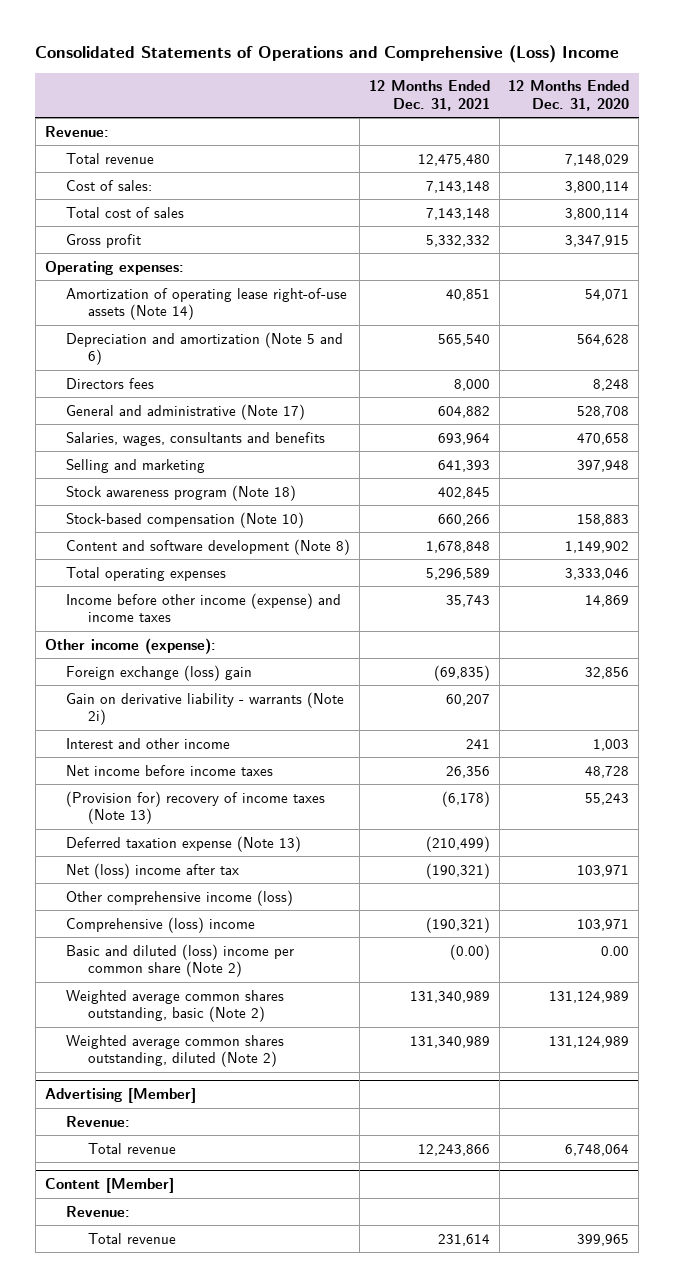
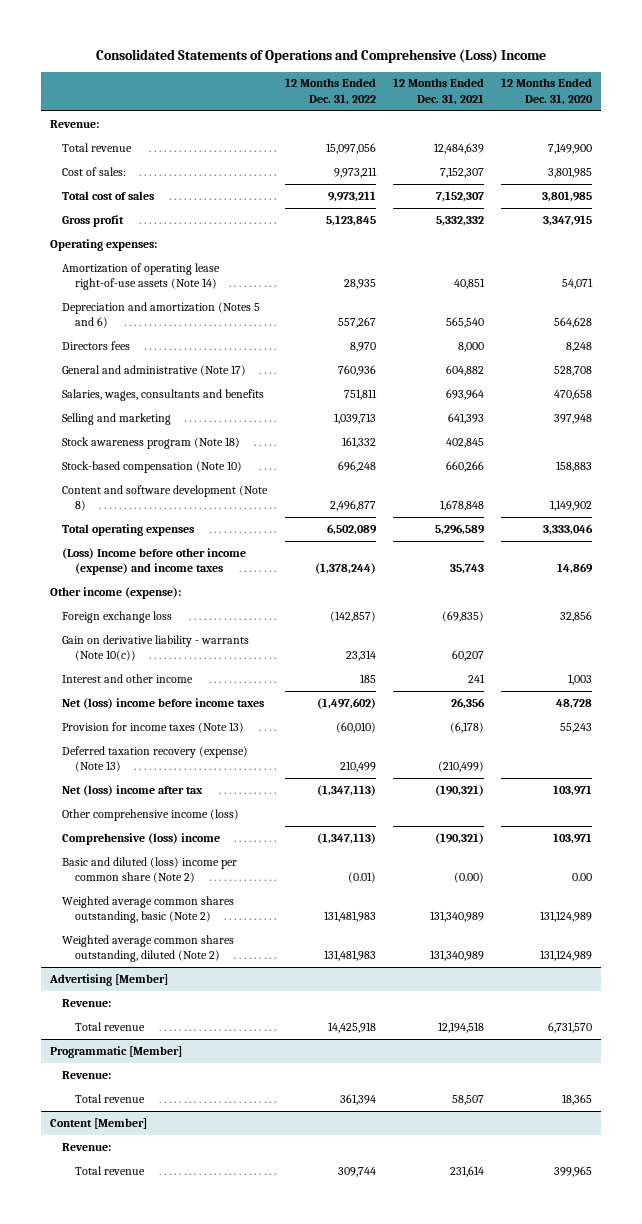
none -> [284,78,376,105] 12 Months Ended Dec. 31, 2022
[417,153,490,166] 12,475,480 -> [434,142,485,154] 12,484,639
[565,153,630,166] 7,148,029 -> [548,142,593,154] 7,149,900
[425,180,490,193] 7,143,148 -> [440,166,485,178] 7,152,307
[565,180,630,193] 3,800,114 -> [548,166,593,178] 3,801,985
[425,207,490,220] 7,143,148 -> [436,190,485,202] 7,152,307
[565,207,630,220] 3,800,114 -> [542,190,593,202] 3,801,985
[66,331,344,366] Depreciation and amortization (Note 5 and 6) -> [62,301,261,329] Depreciation and amortization (Notes 5 and 6)
[66,592,342,623] Income before other income (expense) and income taxes -> [62,547,247,576] (Loss) Income before other income (expense) and income taxes
[66,664,253,681] Foreign exchange (loss) gain -> [62,610,173,623] Foreign exchange loss
[66,691,345,726] Gain on derivative liability - warrants (Note 2i) -> [62,634,250,662] Gain on derivative liability - warrants (Note 10(c))
[66,764,274,776] Net income before income taxes -> [62,697,265,709] Net (loss) income before income taxes
[66,790,326,825] (Provision for) recovery of income taxes (Note 13) -> [62,721,245,733] Provision for income taxes (Note 13)
[66,835,302,852] Deferred taxation expense (Note 13) -> [62,745,249,773] Deferred taxation recovery (expense) (Note 13)
[417,1143,490,1156] 12,243,866 -> [438,1021,485,1033] 12,194,518
[565,1143,630,1156] 6,748,064 -> [548,1021,593,1033] 6,731,570
none -> [49,1045,182,1058] Programmatic [Member]
none -> [62,1070,112,1079] Revenue:
none -> [75,1093,146,1103] Total revenue

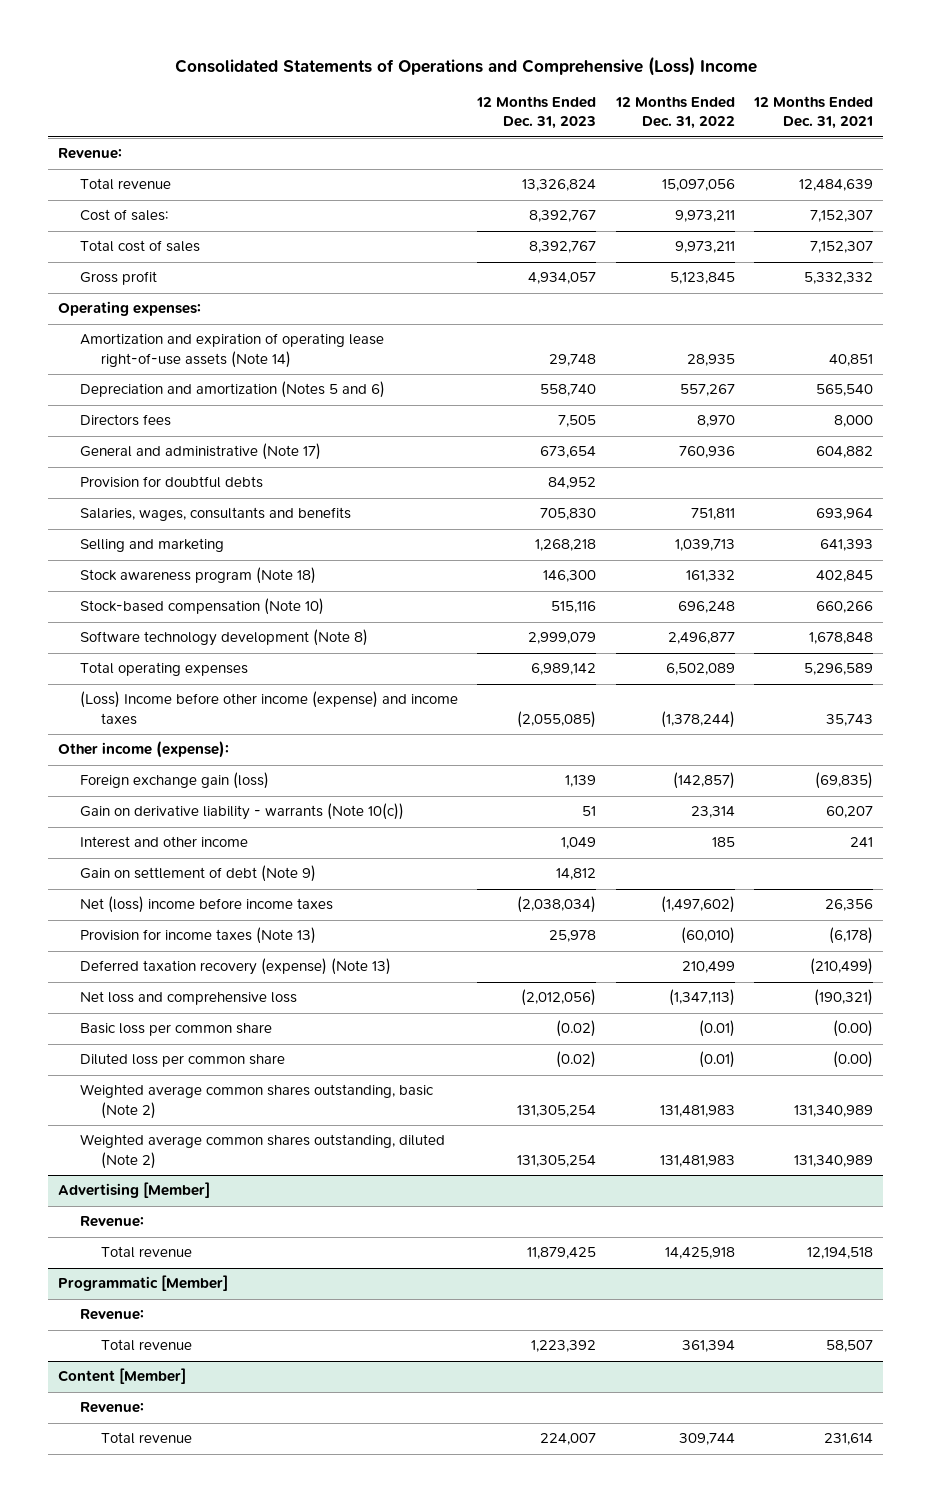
[501,78,594,105] 12 Months Ended Dec. 31, 2020 -> none
none -> [476,95,597,130] 12 Months Ended Dec. 31, 2023
[62,262,221,291] Amortization of operating lease right-of-use assets (Note 14) -> [79,333,384,368] Amortization and expiration of operating lease right-of-use assets (Note 14)
none -> [79,476,263,489] Provision for doubtful debts
[62,484,269,512] Content and software development (Note 8) -> [79,629,368,647] Software technology development (Note 8)
[62,610,173,623] Foreign exchange loss -> [79,772,269,790] Foreign exchange gain (loss)
none -> [79,865,316,883] Gain on settlement of debt (Note 9)
[62,808,240,821] Other comprehensive income (loss) -> none
[62,832,221,845] Comprehensive (loss) income -> none
[62,784,204,796] Net (loss) income after tax -> [79,991,297,1006] Net loss and comprehensive loss
[62,856,238,884] Basic and diluted (loss) income per common share (Note 2) -> [79,1023,272,1037] Basic loss per common share
none -> [79,1053,285,1068] Diluted loss per common share

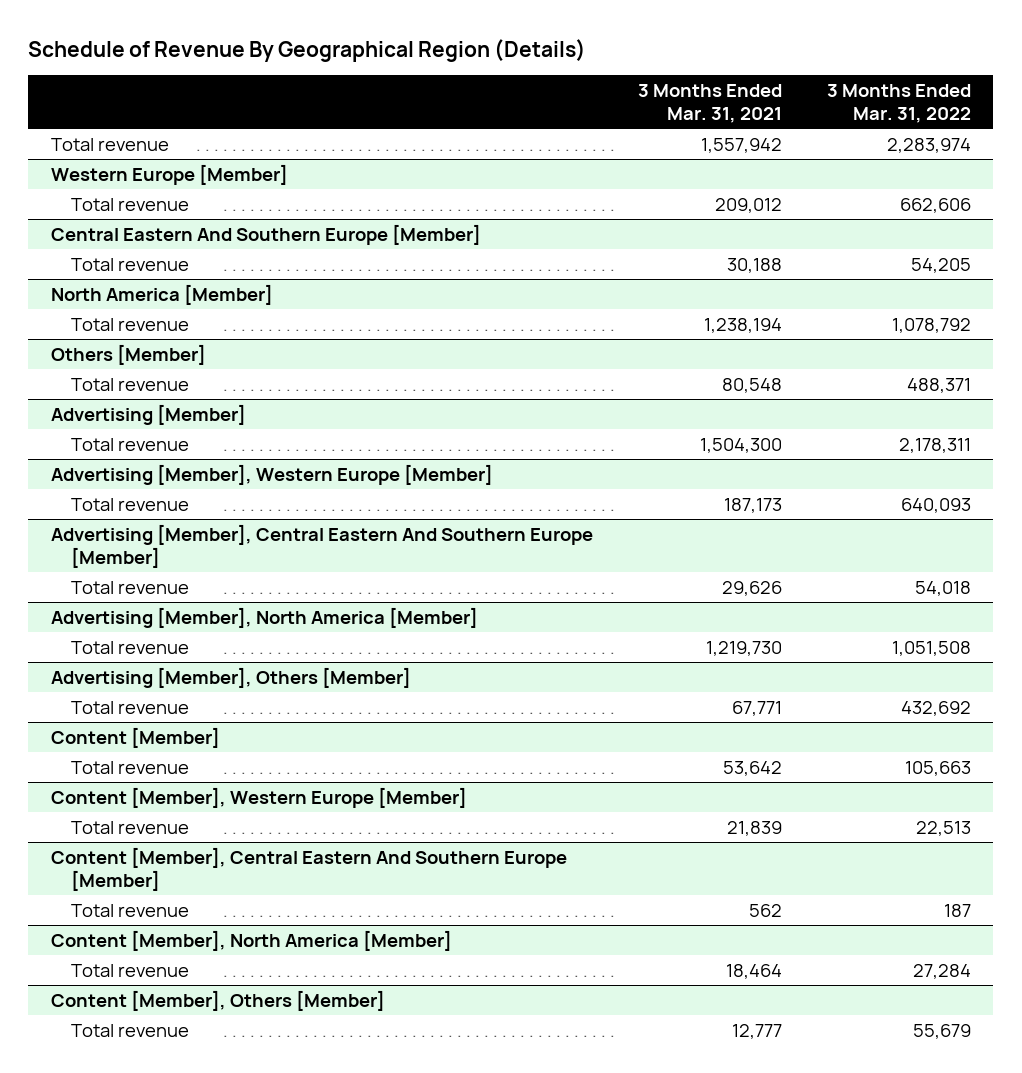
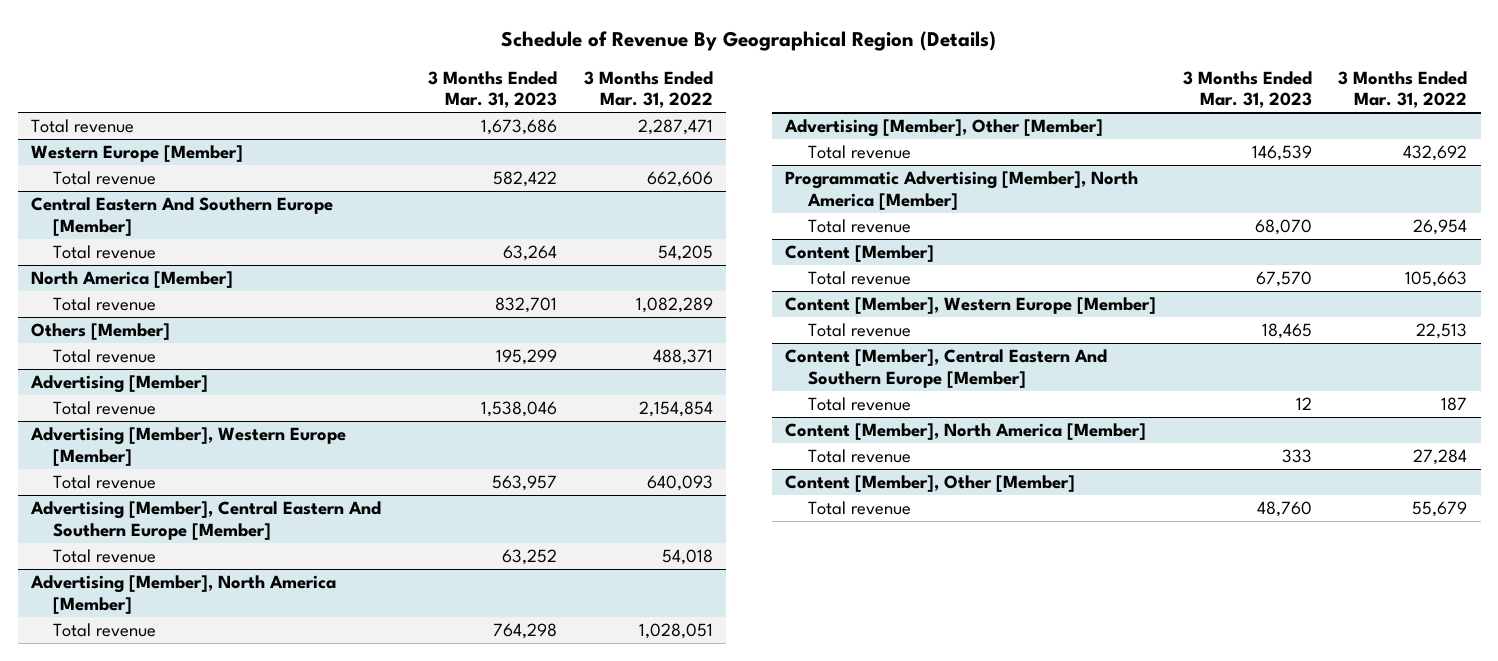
[637,83,782,124] 3 Months Ended Mar. 31, 2021 -> none
none -> [428,70,558,109] 3 Months Ended Mar. 31, 2023
[886,137,971,153] 2,283,974 -> [637,119,713,136] 2,287,471
[891,317,971,333] 1,078,792 -> [635,297,713,314] 1,082,289
[898,437,971,453] 2,178,311 -> [638,401,713,418] 2,154,854
[891,640,971,656] 1,051,508 -> [638,623,713,640] 1,028,051
[50,666,411,688] Advertising [Member], Others [Member] -> [784,119,1104,138] Advertising [Member], Other [Member]
none -> [785,171,1139,210] Programmatic Advertising [Member], North America [Member]
none -> [807,219,911,234] Total revenue
[50,989,385,1011] Content [Member], Others [Member] -> [785,475,1076,493] Content [Member], Other [Member]

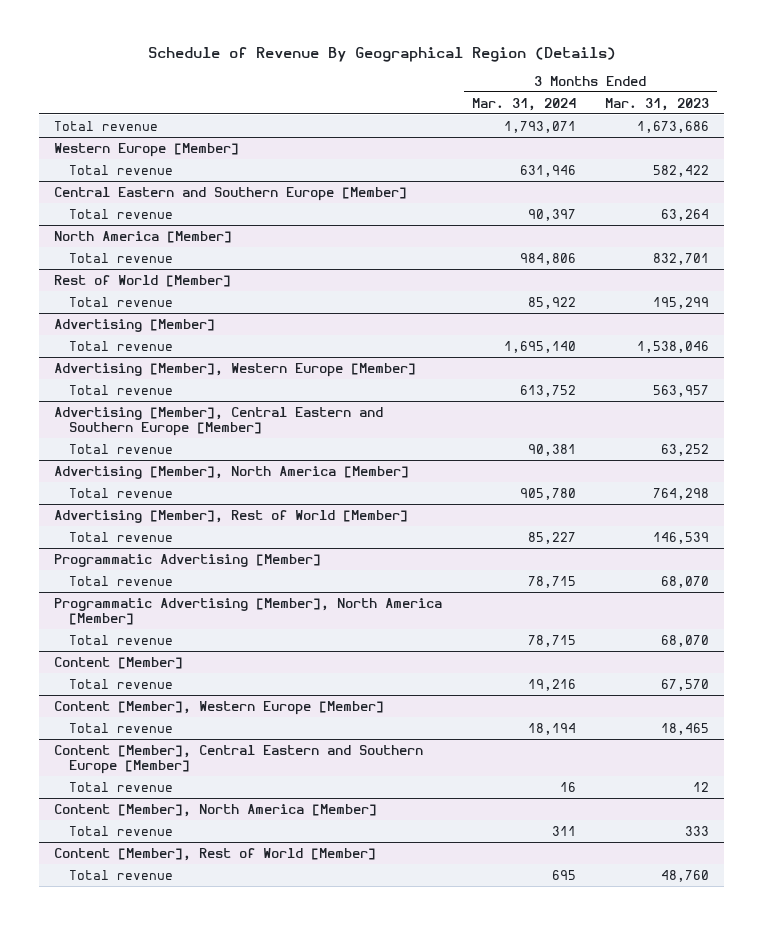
[583,70,713,109] 3 Months Ended Mar. 31, 2022 -> none
none -> [471,97,576,111] Mar. 31, 2024
[30,197,333,236] Central Eastern And Southern Europe [Member] -> [53,186,407,201] Central Eastern and Southern Europe [Member]
[30,323,170,341] Others [Member] -> none
none -> [53,274,231,287] Rest of World [Member]
[29,501,381,540] Advertising [Member], Central Eastern And Southern Europe [Member] -> [53,406,383,437] Advertising [Member], Central Eastern and Southern Europe [Member]
[784,119,1104,138] Advertising [Member], Other [Member] -> none
none -> [53,509,408,523] Advertising [Member], Rest of World [Member]
none -> [53,553,321,567] Programmatic Advertising [Member]
none -> [68,575,173,586] Total revenue
[785,349,1108,388] Content [Member], Central Eastern And Southern Europe [Member] -> [53,744,423,775] Content [Member], Central Eastern and Southern Europe [Member]
[785,475,1076,493] Content [Member], Other [Member] -> none
none -> [53,847,376,861] Content [Member], Rest of World [Member]

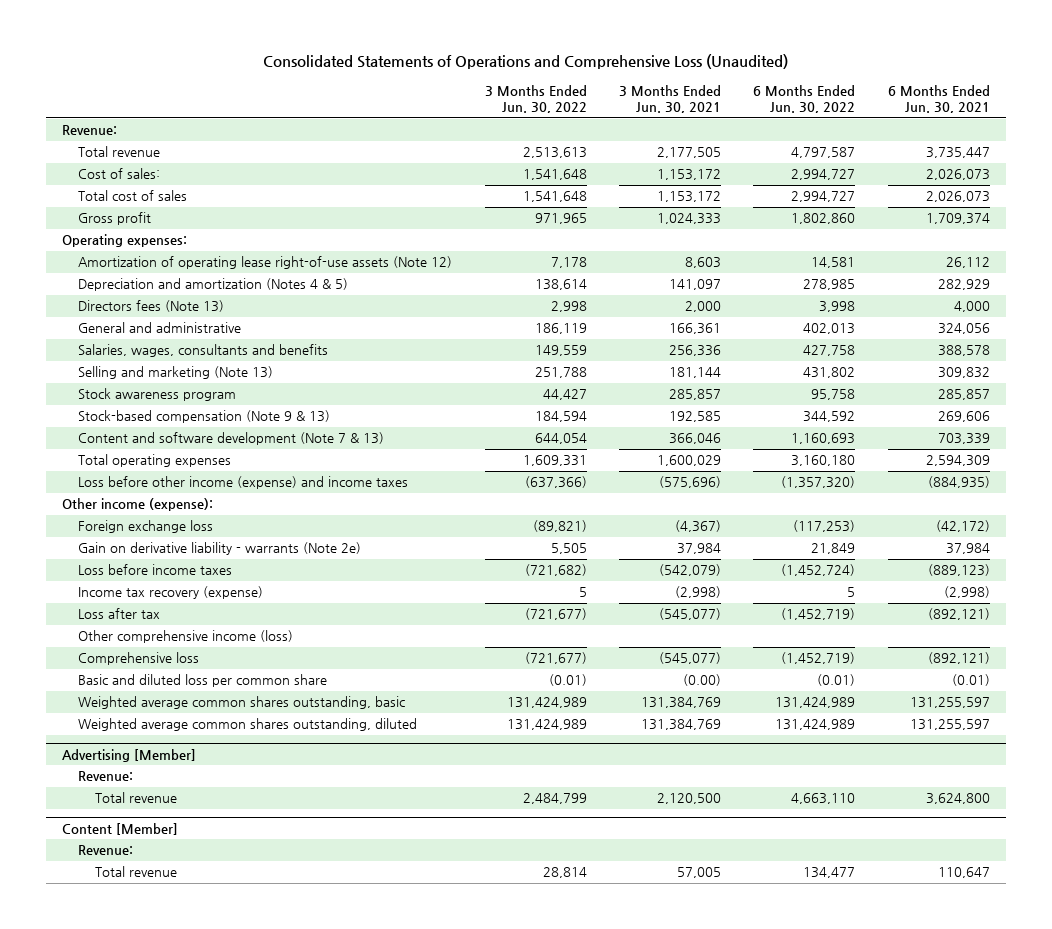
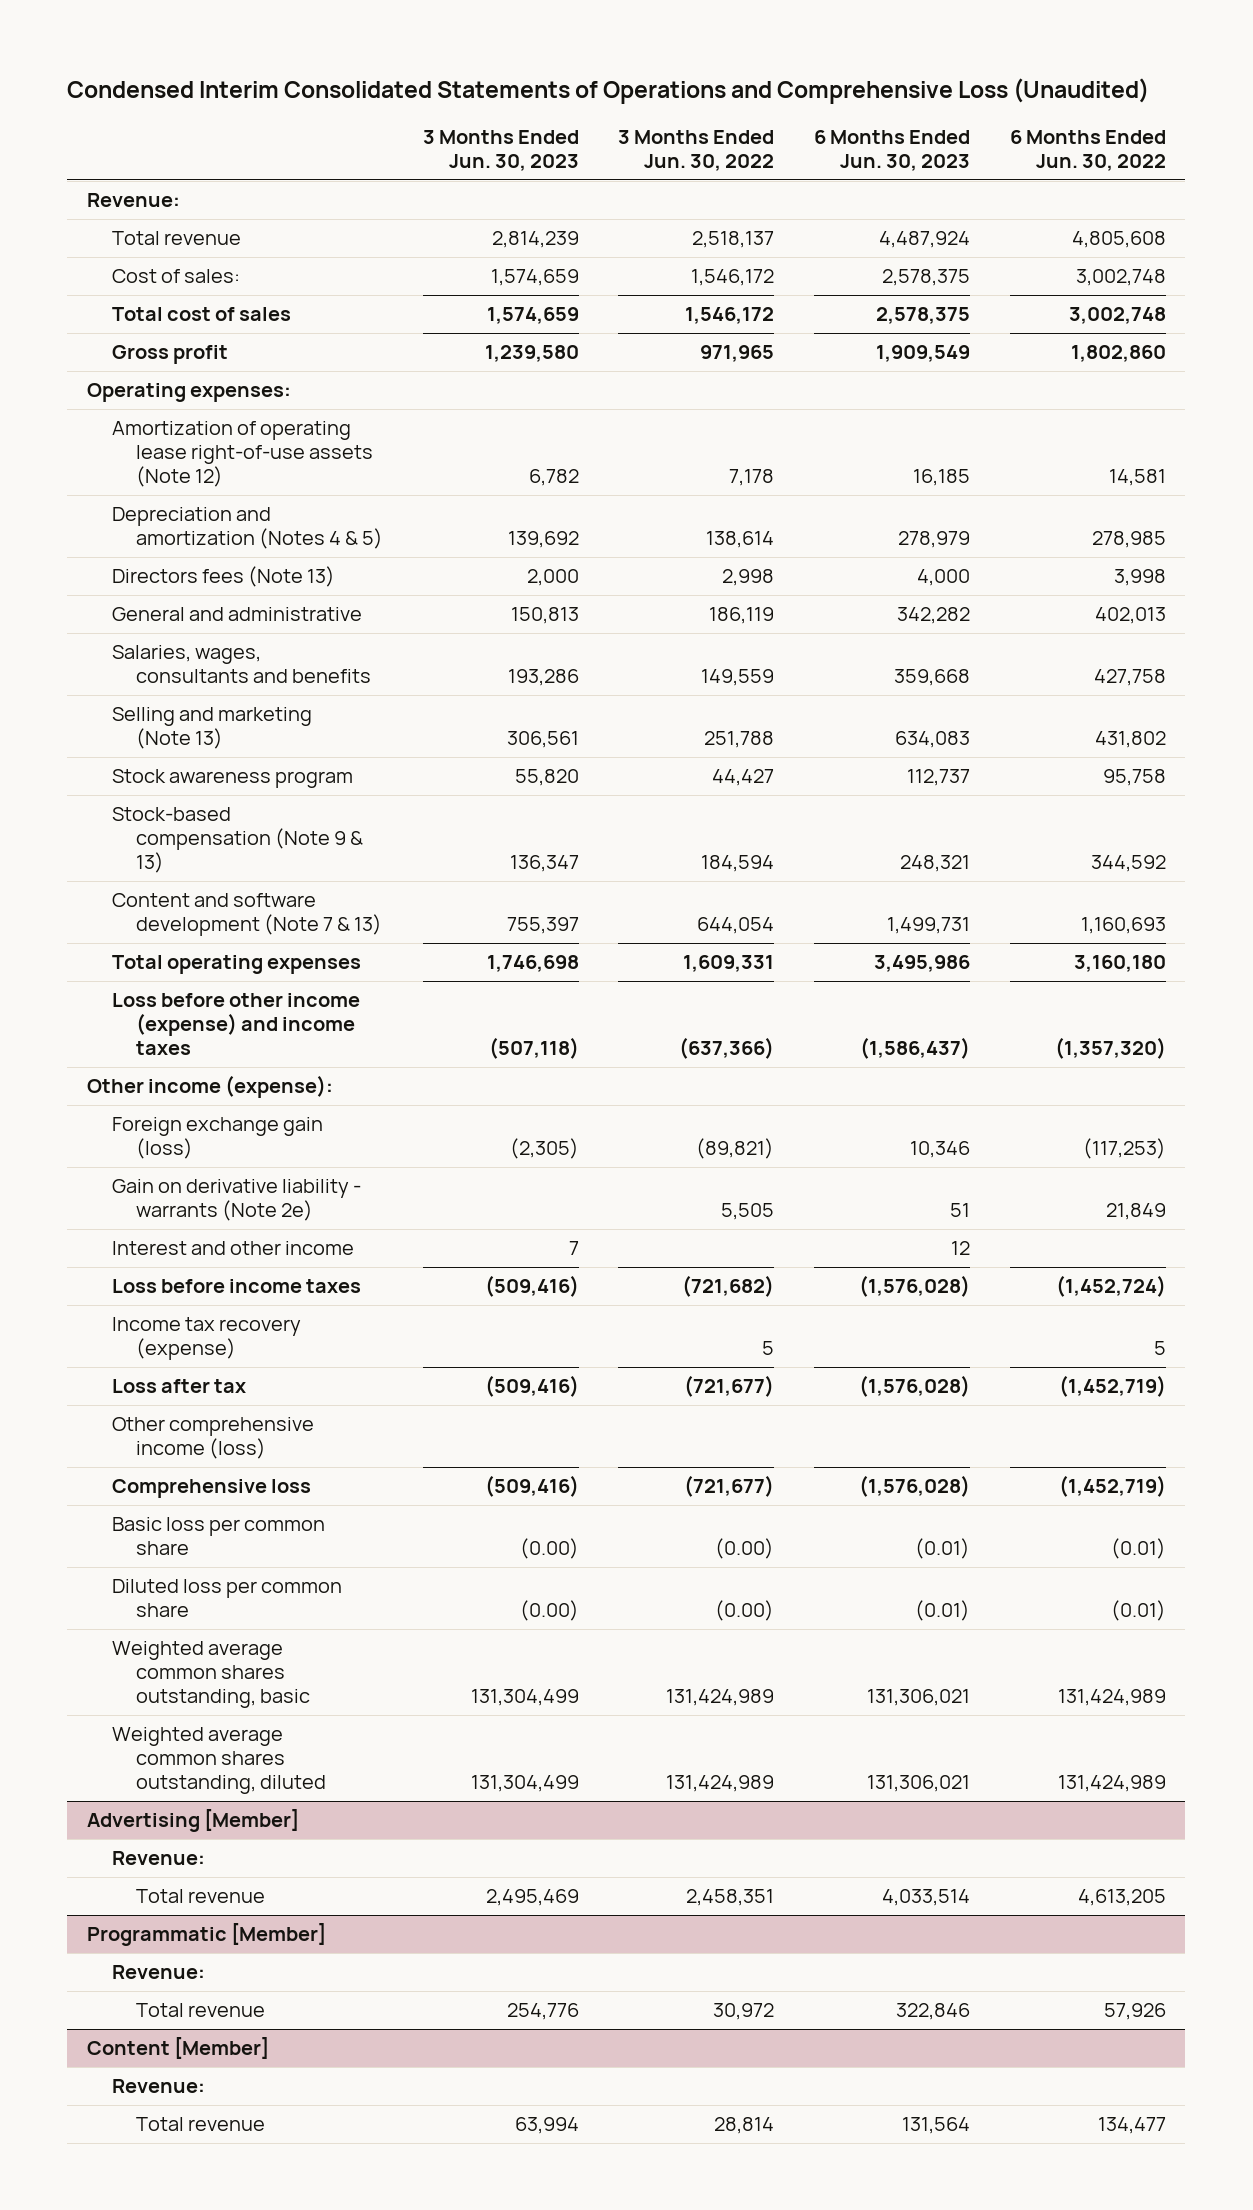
[262,53,788,69] Consolidated Statements of Operations and Comprehensive Loss (Unaudited) -> [67,78,1150,105] Condensed Interim Consolidated Statements of Operations and Comprehensive Loss (Unaudited)
[619,84,722,114] 3 Months Ended Jun. 30, 2021 -> none
[887,84,990,114] 6 Months Ended Jun. 30, 2021 -> none
none -> [422,130,579,172] 3 Months Ended Jun. 30, 2023
none -> [813,130,970,172] 6 Months Ended Jun. 30, 2023
[522,147,587,159] 2,513,613 -> [692,231,775,249] 2,518,137
[791,147,856,159] 4,797,587 -> [1071,231,1166,249] 4,805,608
[522,169,587,181] 1,541,648 -> [691,269,775,287] 1,546,172
[791,169,856,181] 2,994,727 -> [1075,269,1166,287] 3,002,748
[522,191,587,203] 1,541,648 -> [685,307,775,325] 1,546,172
[791,191,856,203] 2,994,727 -> [1068,307,1166,325] 3,002,748
[78,520,214,534] Foreign exchange loss -> [111,1117,323,1160] Foreign exchange gain (loss)
none -> [111,1241,354,1256] Interest and other income
[78,674,328,688] Basic and diluted loss per common share -> [111,1517,325,1556] Basic loss per common share
[548,674,587,687] (0.01) -> [715,1538,775,1560] (0.00)
none -> [111,1579,342,1618] Diluted loss per common share
[522,793,587,805] 2,484,799 -> [686,1889,775,1907] 2,458,351
[791,793,856,805] 4,663,110 -> [1077,1889,1166,1907] 4,613,205
none -> [87,1923,327,1947] Programmatic [Member]
none -> [111,1965,205,1980] Revenue:
none -> [136,2003,266,2018] Total revenue

